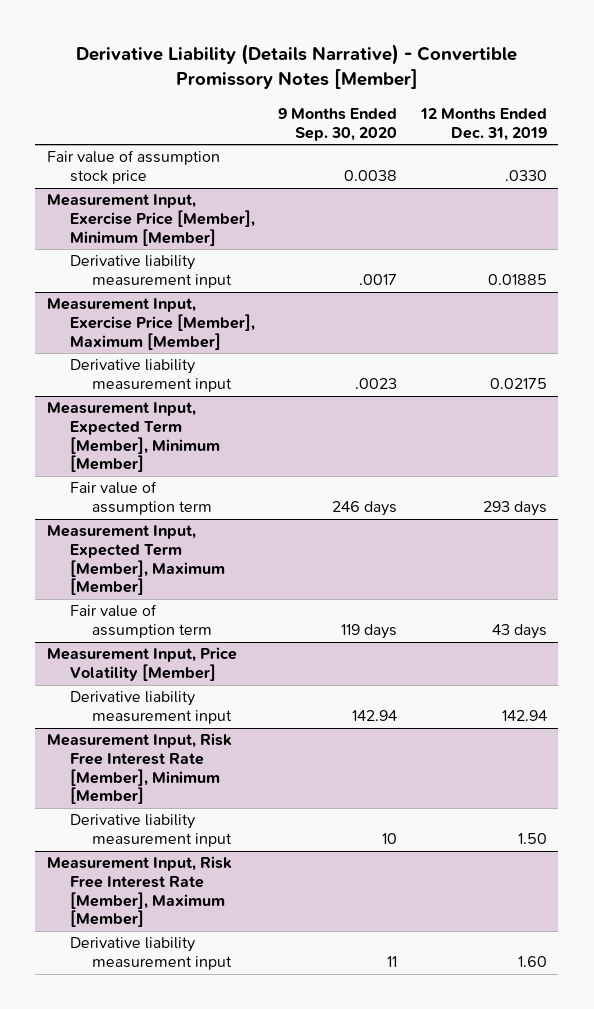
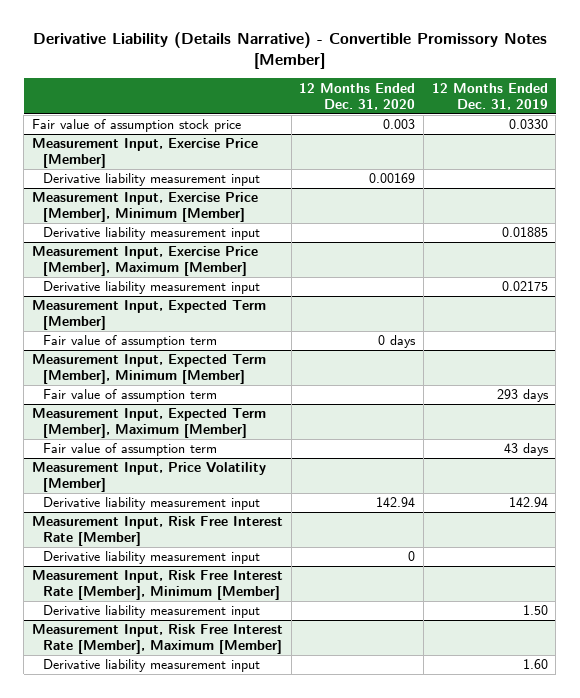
[278,107,398,141] 9 Months Ended Sep. 30, 2020 -> none
none -> [299,82,416,110] 12 Months Ended Dec. 31, 2020
[504,170,547,182] .0330 -> [508,119,548,130] 0.0330
none -> [31,138,258,169] Measurement Input, Exercise Price [Member]
none -> [43,173,261,187] Derivative liability measurement input
none -> [31,300,266,331] Measurement Input, Expected Term [Member]
none -> [43,335,218,349] Fair value of assumption term
none -> [31,516,283,547] Measurement Input, Risk Free Interest Rate [Member]
none -> [43,551,261,565] Derivative liability measurement input

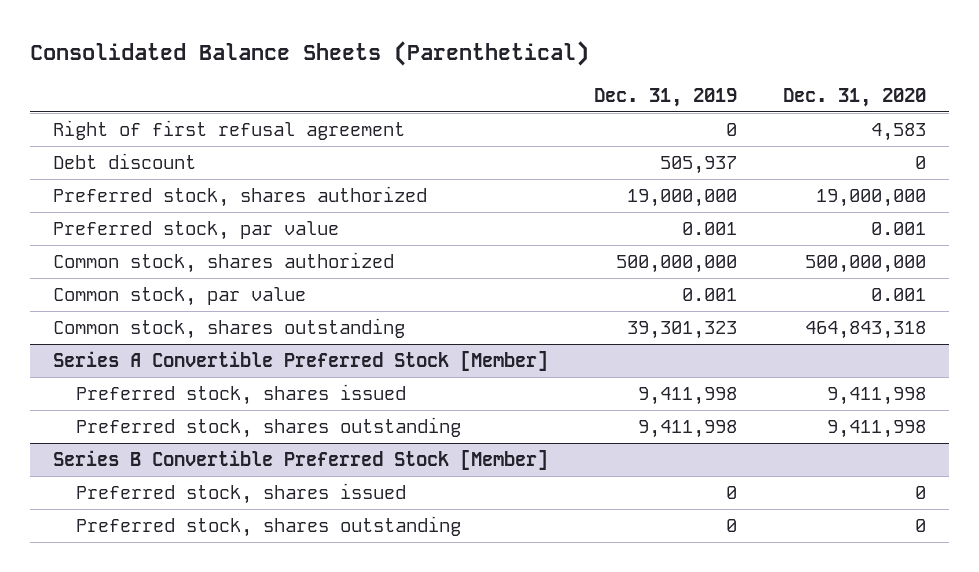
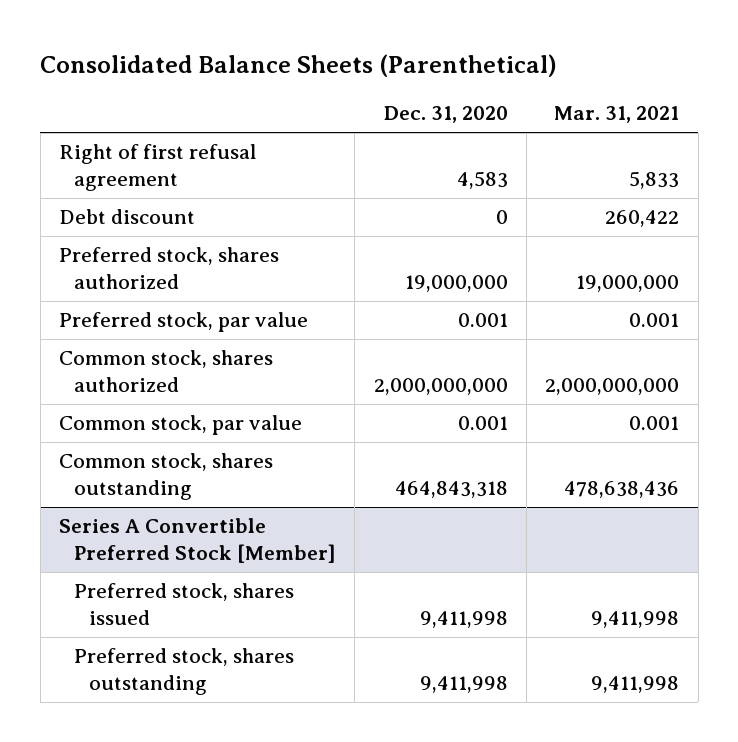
[594,87,738,107] Dec. 31, 2019 -> none
none -> [554,106,680,124] Mar. 31, 2021
[805,254,927,273] 500,000,000 -> [373,378,508,396] 2,000,000,000
[53,449,549,470] Series B Convertible Preferred Stock [Member] -> none
[75,482,406,504] Preferred stock, shares issued -> none
[75,515,461,537] Preferred stock, shares outstanding -> none

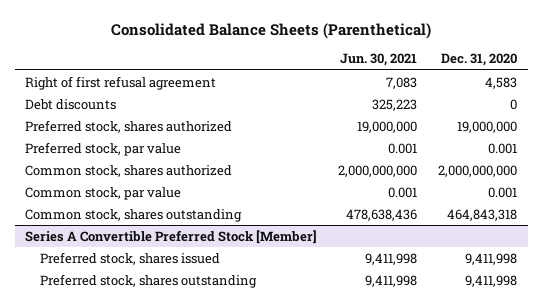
[554,106,680,124] Mar. 31, 2021 -> none
none -> [340,53,418,67] Jun. 30, 2021
[58,209,195,225] Debt discount -> [25,98,117,110] Debt discounts

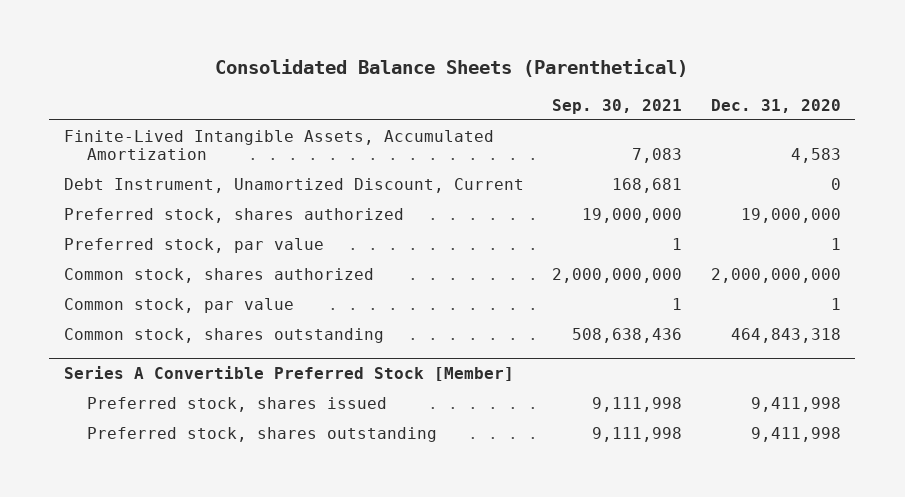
[340,53,418,67] Jun. 30, 2021 -> none
none -> [552,98,683,114] Sep. 30, 2021
[25,75,217,90] Right of first refusal agreement -> [63,129,494,161] Finite-Lived Intangible Assets, Accumulated Amortization
[25,98,117,110] Debt discounts -> [63,177,524,193] Debt Instrument, Unamortized Discount, Current
[488,142,518,154] 0.001 -> [831,237,842,250] 1
[488,186,518,198] 0.001 -> [831,297,842,310] 1

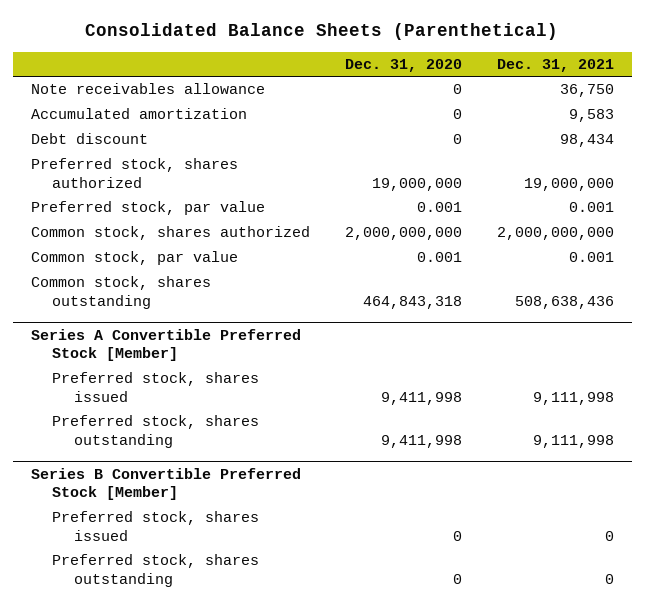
[552,98,683,114] Sep. 30, 2021 -> none
none -> [496,58,614,72] Dec. 31, 2021
none -> [30,83,265,95] Note receivables allowance
[63,129,494,161] Finite-Lived Intangible Assets, Accumulated Amortization -> [30,108,247,120] Accumulated amortization
[791,148,842,164] 4,583 -> [452,109,462,120] 0
[63,177,524,193] Debt Instrument, Unamortized Discount, Current -> [30,133,148,145] Debt discount
[831,237,842,250] 1 -> [416,202,462,213] 0.001
[831,297,842,310] 1 -> [416,252,462,263] 0.001
none -> [30,467,301,501] Series B Convertible Preferred Stock [Member]
none -> [52,511,260,541] Preferred stock, shares issued
none -> [52,554,260,587] Preferred stock, shares outstanding

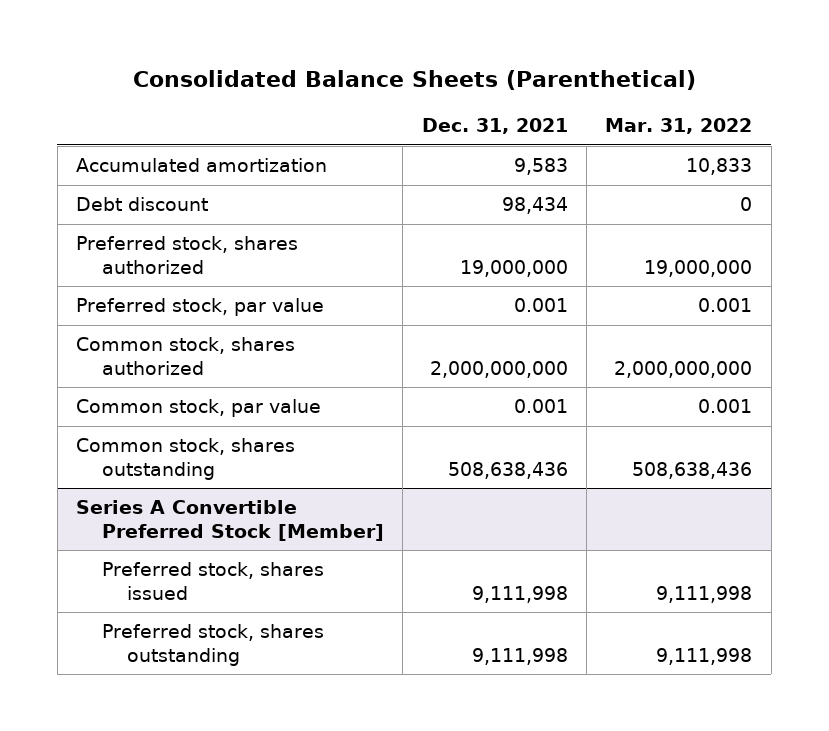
[344,58,462,72] Dec. 31, 2020 -> none
none -> [605,118,753,135] Mar. 31, 2022
[30,83,265,95] Note receivables allowance -> none
[30,467,301,501] Series B Convertible Preferred Stock [Member] -> none
[52,511,260,541] Preferred stock, shares issued -> none
[52,554,260,587] Preferred stock, shares outstanding -> none

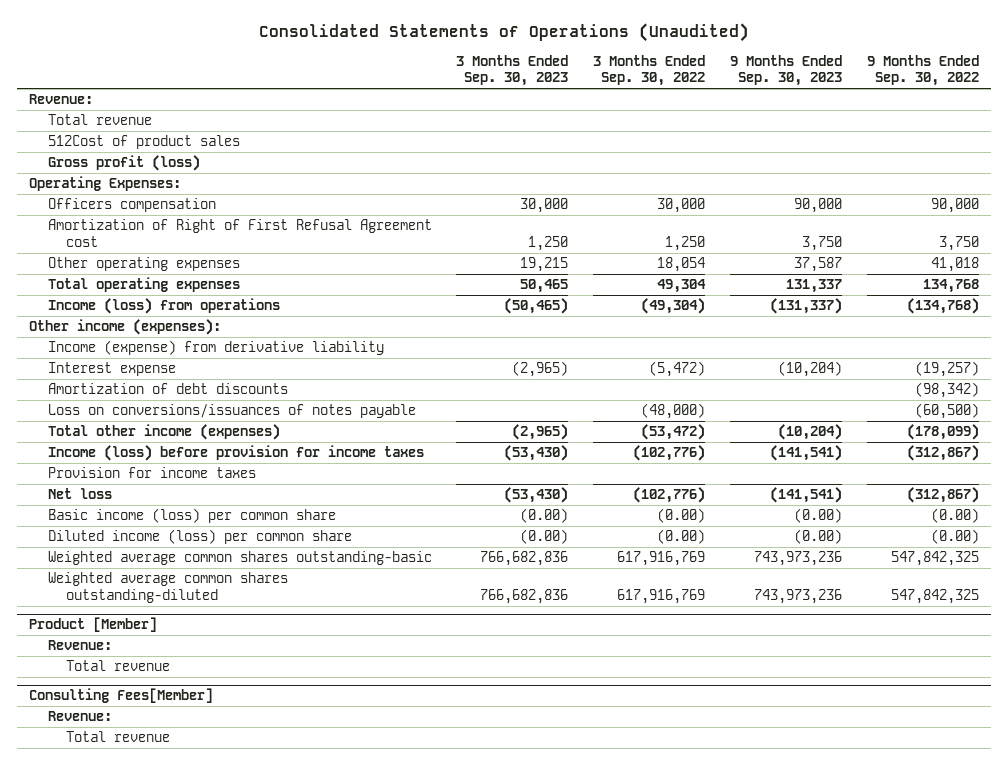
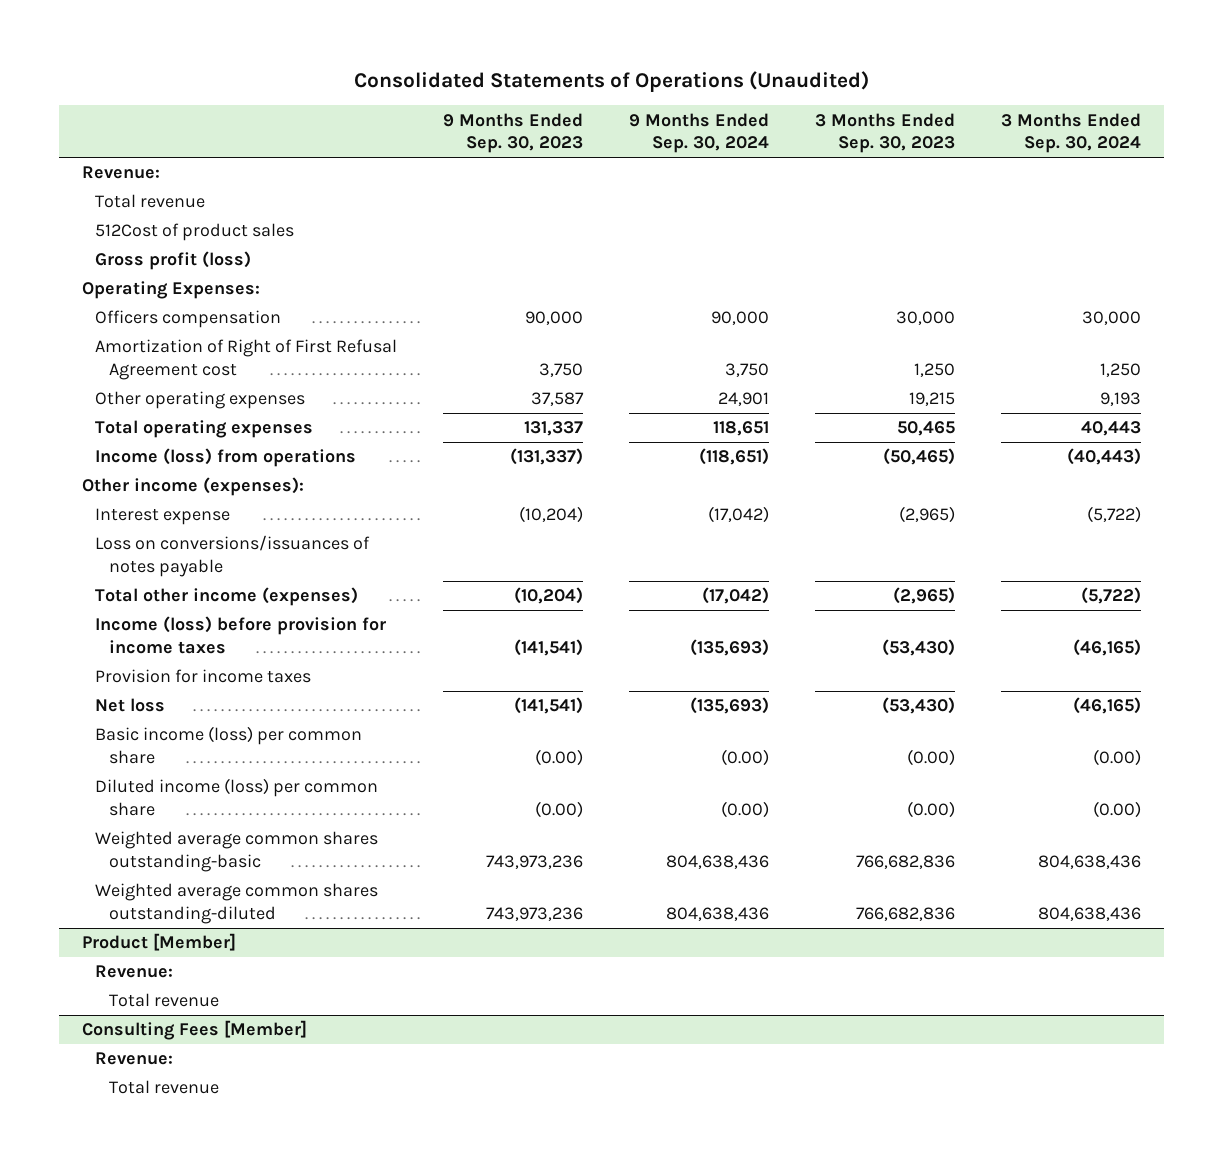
[593,55,706,87] 3 Months Ended Sep. 30, 2022 -> none
[866,55,979,87] 9 Months Ended Sep. 30, 2022 -> none
none -> [629,112,770,154] 9 Months Ended Sep. 30, 2024
none -> [1001,112,1142,154] 3 Months Ended Sep. 30, 2024
[47,340,384,356] Income (expense) from derivative liability -> none
[47,383,288,395] Amortization of debt discounts -> none
[29,688,214,704] Consulting Fees[Member] -> [81,1020,307,1041] Consulting Fees [Member]

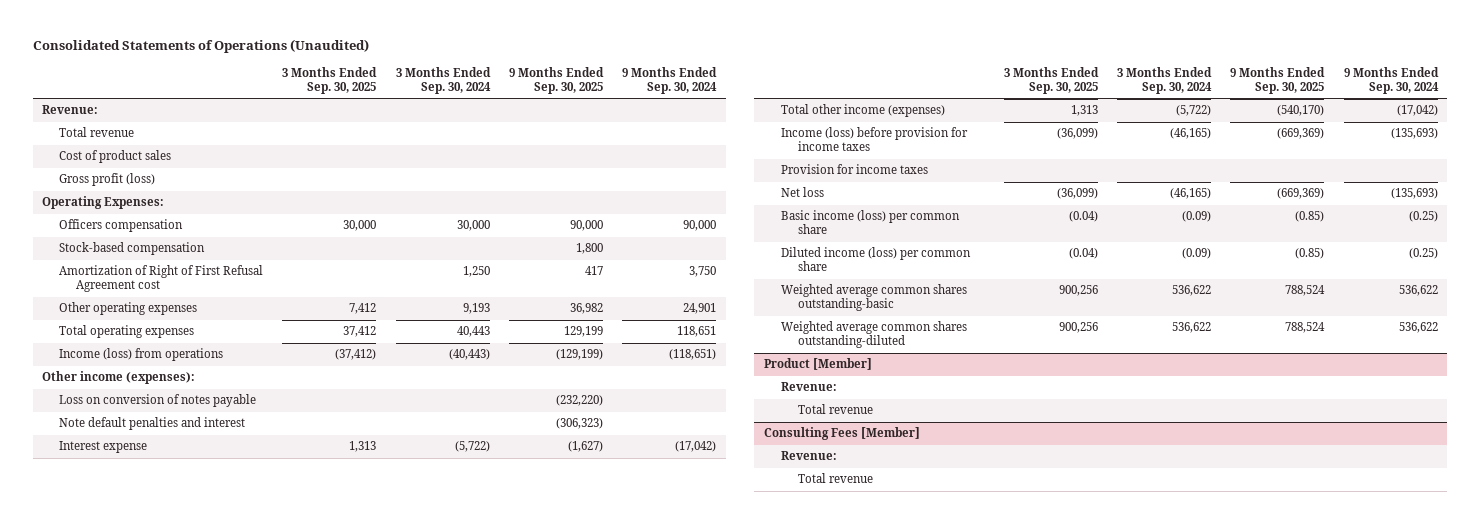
[443,112,584,154] 9 Months Ended Sep. 30, 2023 -> none
[815,112,956,154] 3 Months Ended Sep. 30, 2023 -> none
none -> [282,66,378,94] 3 Months Ended Sep. 30, 2025
none -> [509,66,605,94] 9 Months Ended Sep. 30, 2025
[95,223,295,242] 512Cost of product sales -> [59,150,172,164] Cost of product sales
none -> [59,242,206,256] Stock-based compensation
none -> [59,394,257,408] Loss on conversion of notes payable
none -> [59,417,246,431] Note default penalties and interest
[95,535,371,577] Loss on conversions/issuances of notes payable -> none
[721,748,770,766] (0.00) -> [1408,211,1438,223] (0.25)
[1093,748,1142,766] (0.00) -> [1182,211,1212,223] (0.09)
[721,800,770,818] (0.00) -> [1408,248,1438,260] (0.25)
[1093,800,1142,818] (0.00) -> [1182,248,1212,260] (0.09)
[666,854,770,869] 804,638,436 -> [1398,285,1438,297] 536,622
[1038,854,1142,869] 804,638,436 -> [1172,285,1212,297] 536,622
[666,906,770,921] 804,638,436 -> [1398,322,1438,334] 536,622
[1038,906,1142,921] 804,638,436 -> [1172,322,1212,334] 536,622

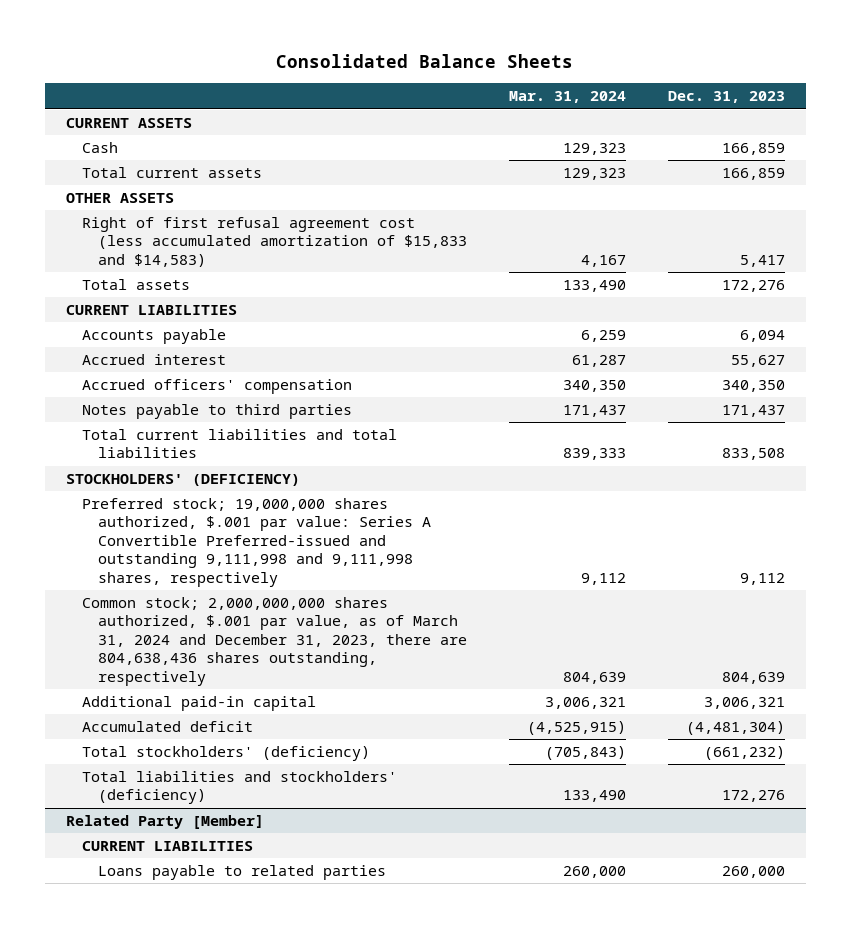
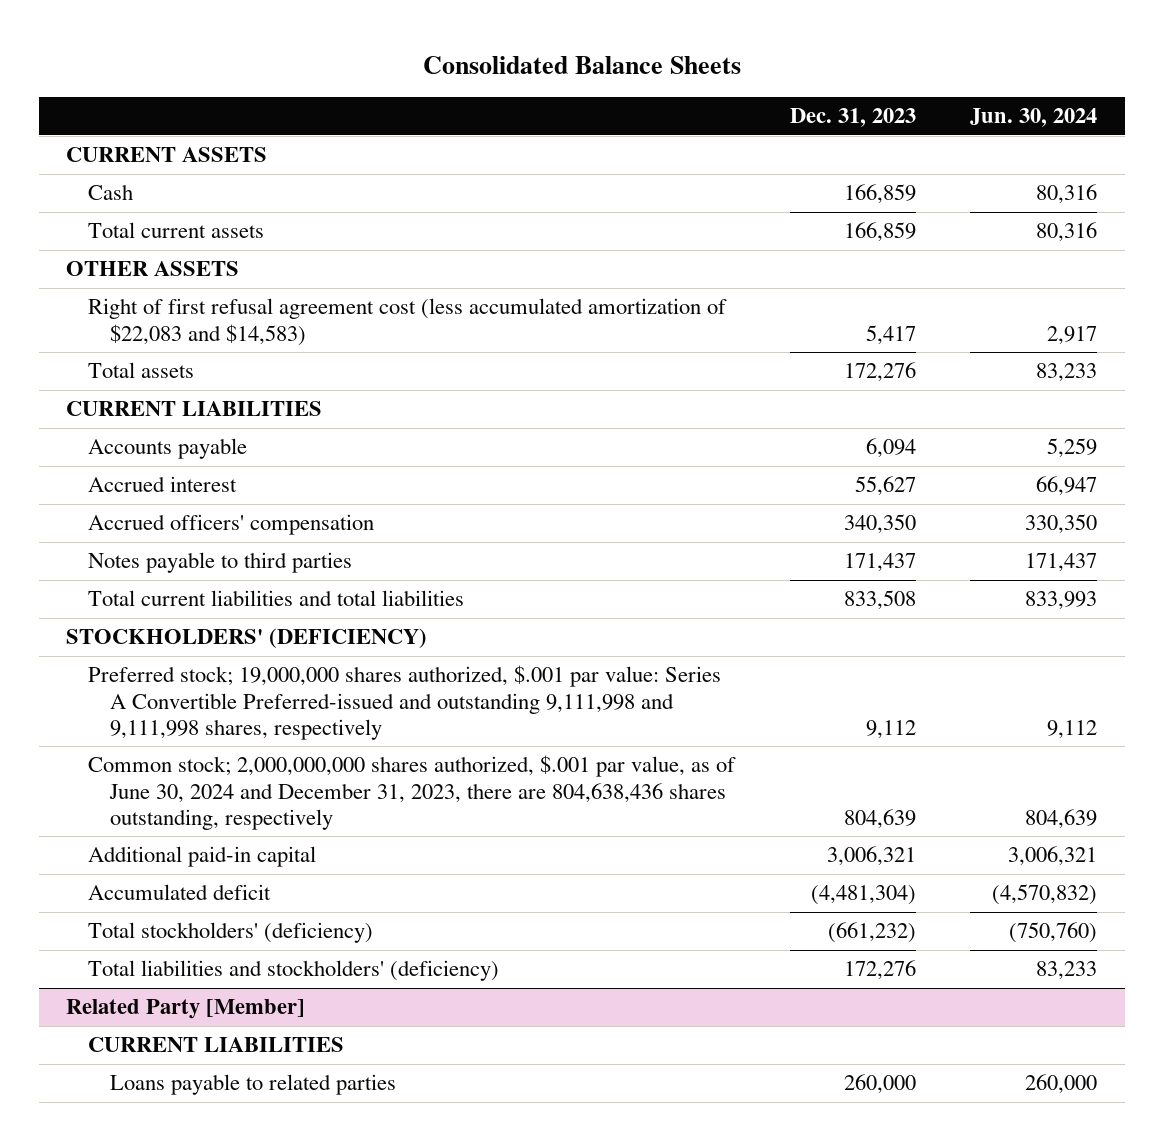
[509,91,627,104] Mar. 31, 2024 -> none
none -> [970,108,1098,128] Jun. 30, 2024
[82,216,468,267] Right of first refusal agreement cost (less accumulated amortization of $15,833 and $14,583) -> [87,298,727,346] Right of first refusal agreement cost (less accumulated amortization of $22,083 and $14,583)
[82,596,468,686] Common stock; 2,000,000,000 shares authorized, $.001 par value, as of March 31, 2024 and December 31, 2023, there are 804,638,436 shares outstanding, respectively -> [87,755,736,830] Common stock; 2,000,000,000 shares authorized, $.001 par value, as of June 30, 2024 and December 31, 2023, there are 804,638,436 shares outstanding, respectively

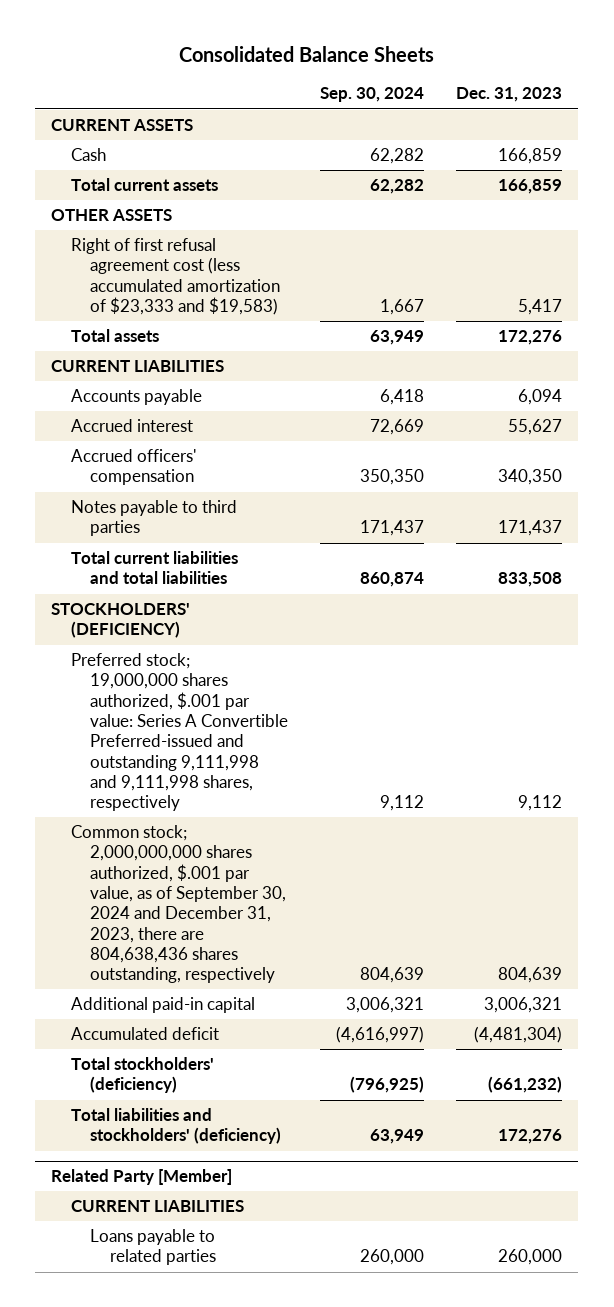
[970,108,1098,128] Jun. 30, 2024 -> none
none -> [320,87,425,103] Sep. 30, 2024
[87,298,727,346] Right of first refusal agreement cost (less accumulated amortization of $22,083 and $14,583) -> [70,238,281,316] Right of first refusal agreement cost (less accumulated amortization of $23,333 and $19,583)
[87,755,736,830] Common stock; 2,000,000,000 shares authorized, $.001 par value, as of June 30, 2024 and December 31, 2023, there are 804,638,436 shares outstanding, respectively -> [70,825,287,984] Common stock; 2,000,000,000 shares authorized, $.001 par value, as of September 30, 2024 and December 31, 2023, there are 804,638,436 shares outstanding, respectively

